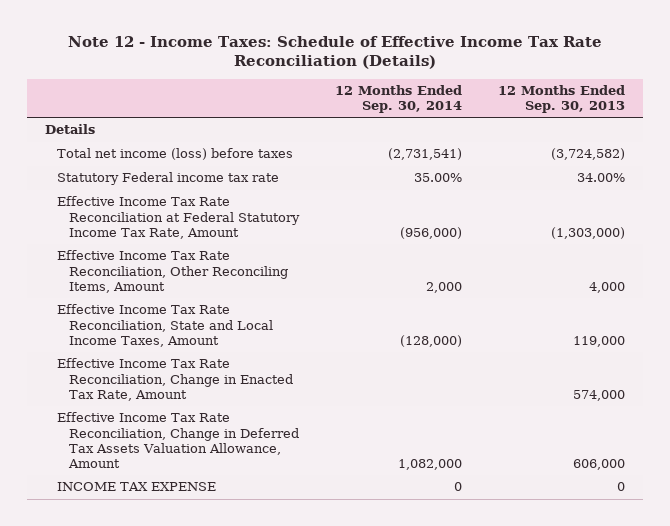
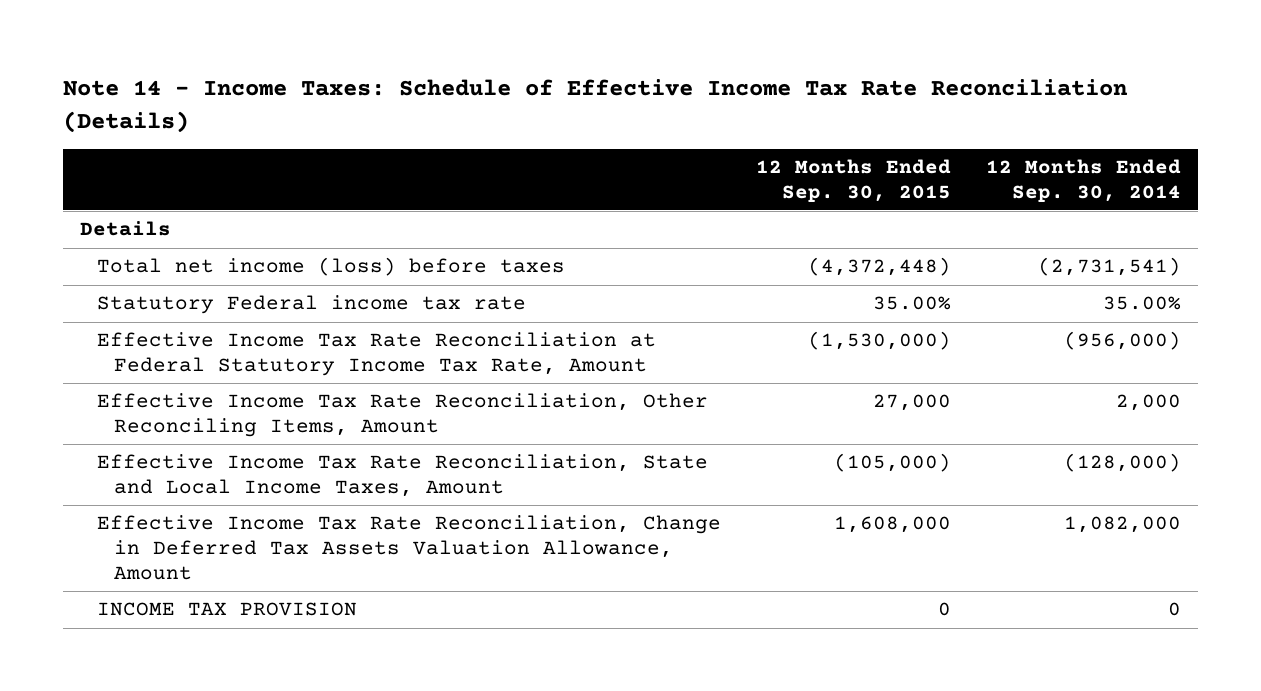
[68,35,603,70] Note 12 - Income Taxes: Schedule of Effective Income Tax Rate Reconciliation (Details) -> [62,79,1128,133] Note 14 - Income Taxes: Schedule of Effective Income Tax Rate Reconciliation (Details)
[498,84,626,114] 12 Months Ended Sep. 30, 2013 -> none
none -> [755,158,951,202] 12 Months Ended Sep. 30, 2015
[57,358,294,401] Effective Income Tax Rate Reconciliation, Change in Enacted Tax Rate, Amount -> none
[57,482,217,492] INCOME TAX EXPENSE -> [97,602,358,617] INCOME TAX PROVISION

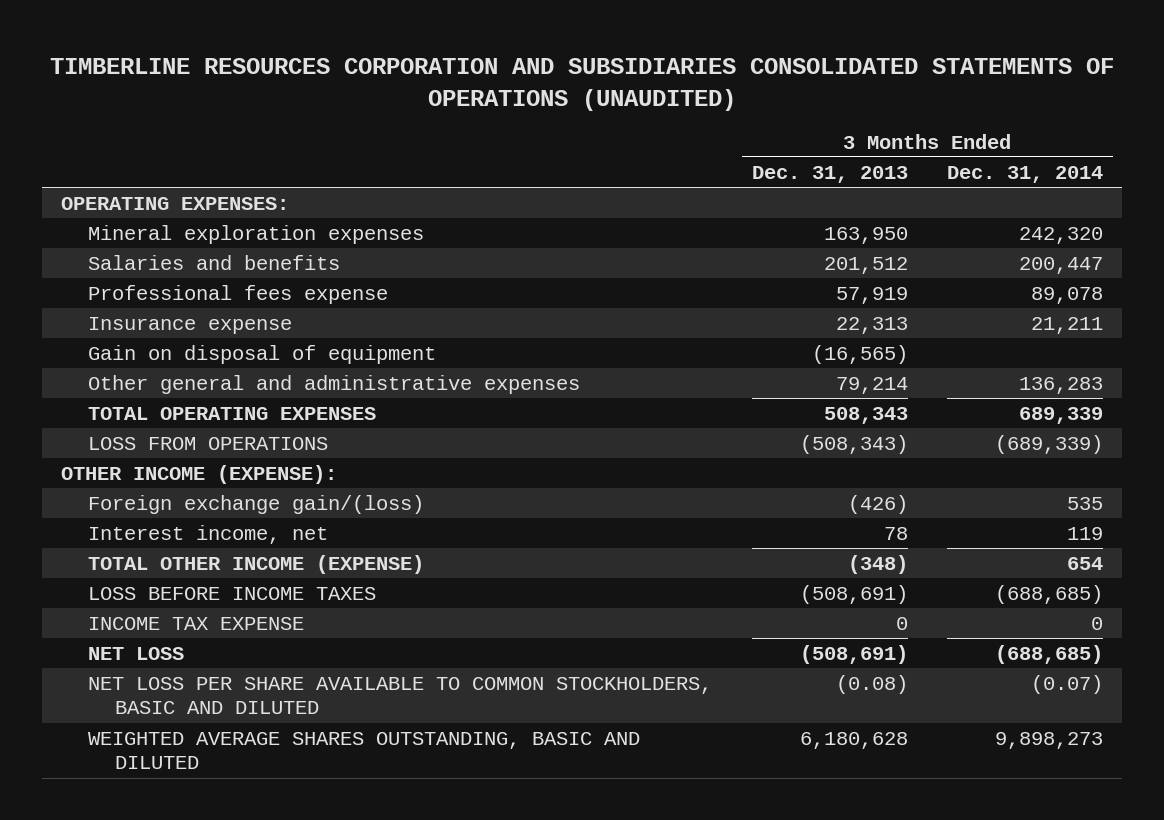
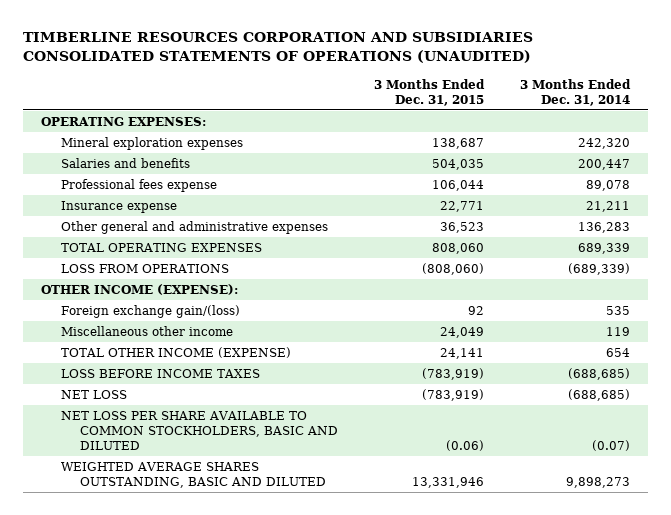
[751,165,908,183] Dec. 31, 2013 -> none
none -> [374,78,486,106] 3 Months Ended Dec. 31, 2015
[88,345,437,365] Gain on disposal of equipment -> none
[88,525,329,545] Interest income, net -> [60,326,233,337] Miscellaneous other income
[88,617,305,631] INCOME TAX EXPENSE -> none

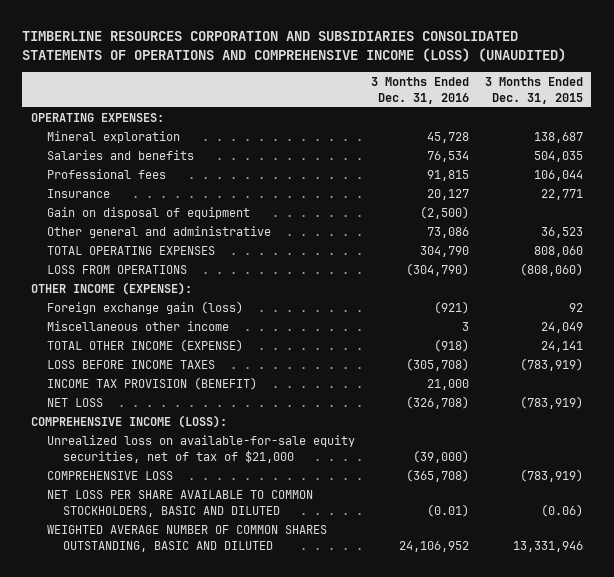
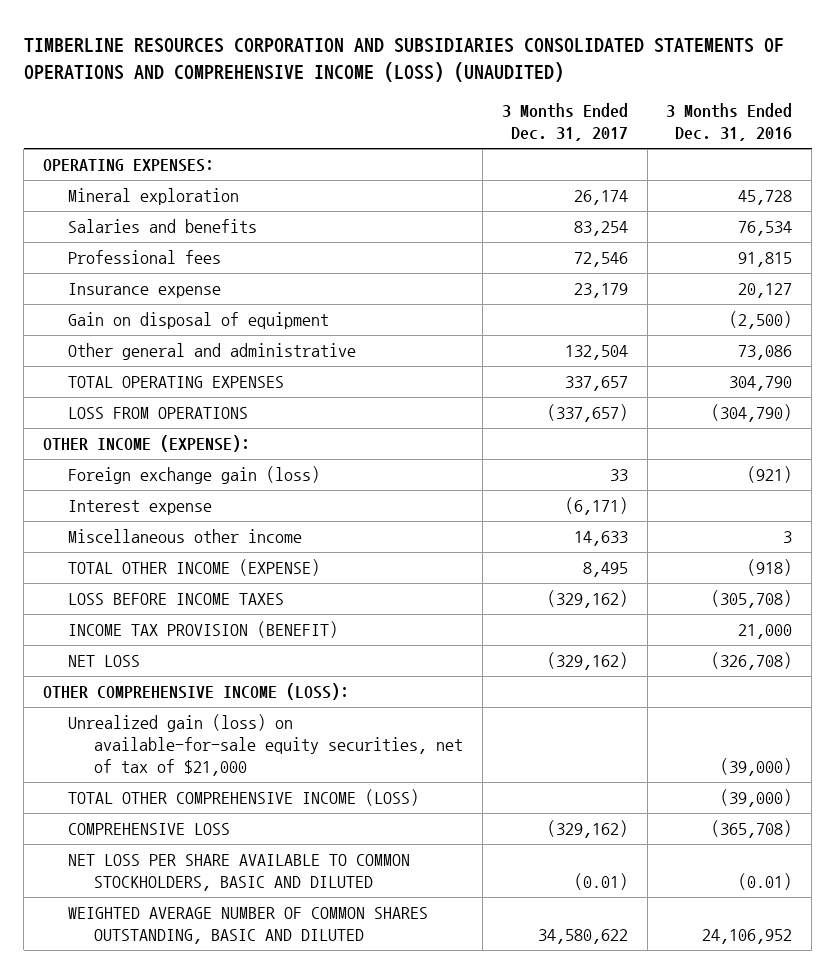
[485,77,584,104] 3 Months Ended Dec. 31, 2015 -> none
none -> [501,103,628,142] 3 Months Ended Dec. 31, 2017
[46,188,110,198] Insurance -> [68,283,222,299] Insurance expense
none -> [68,500,213,516] Interest expense
[30,414,227,428] COMPREHENSIVE INCOME (LOSS): -> [42,683,349,701] OTHER COMPREHENSIVE INCOME (LOSS):
[46,434,355,463] Unrealized loss on available-for-sale equity securities, net of tax of $21,000 -> [68,714,463,777] Unrealized gain (loss) on available-for-sale equity securities, net of tax of $21,000
none -> [68,789,420,807] TOTAL OTHER COMPREHENSIVE INCOME (LOSS)

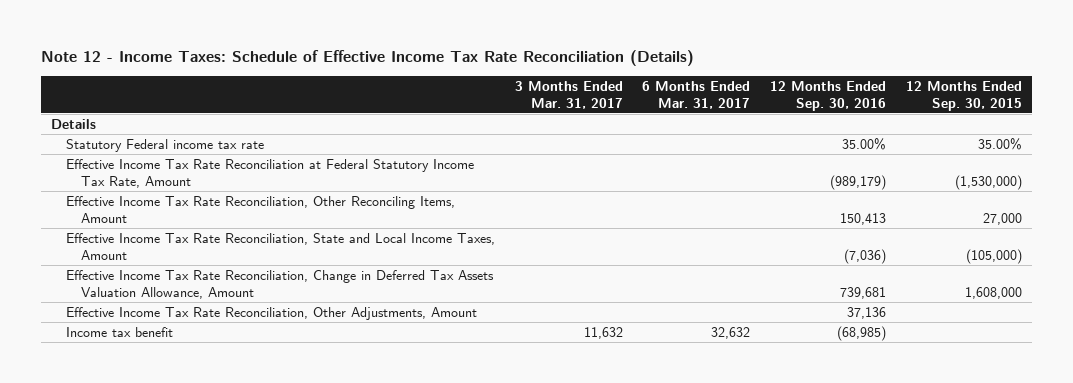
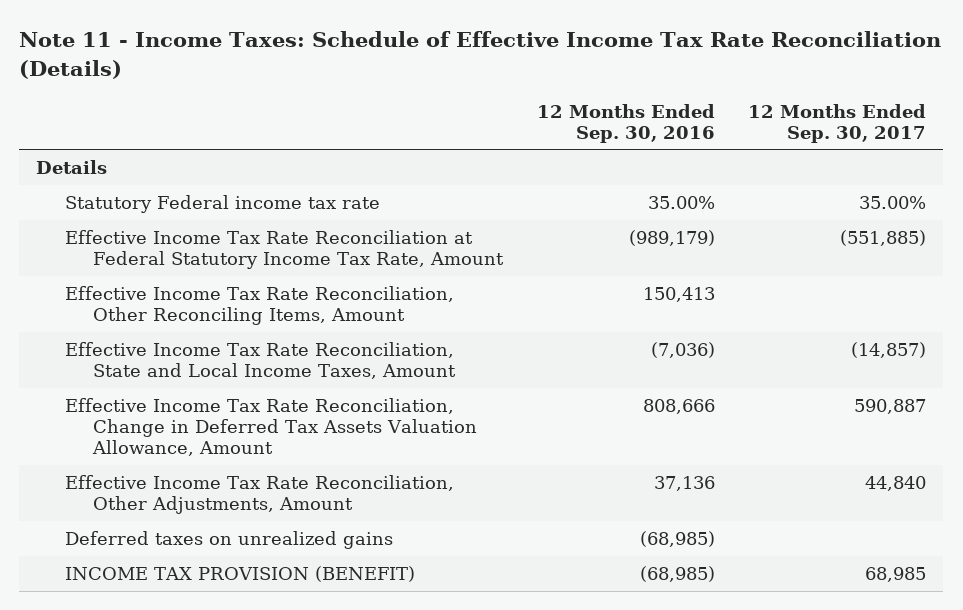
[41,50,695,67] Note 12 - Income Taxes: Schedule of Effective Income Tax Rate Reconciliation (Details) -> [19,31,942,79] Note 11 - Income Taxes: Schedule of Effective Income Tax Rate Reconciliation (Details)
[514,80,623,109] 3 Months Ended Mar. 31, 2017 -> none
[642,80,751,109] 6 Months Ended Mar. 31, 2017 -> none
[906,80,1023,111] 12 Months Ended Sep. 30, 2015 -> none
none -> [748,103,927,143] 12 Months Ended Sep. 30, 2017
[840,286,887,299] 739,681 -> [642,398,715,414] 808,666
none -> [64,530,393,549] Deferred taxes on unrealized gains
[65,326,173,337] Income tax benefit -> [64,565,415,582] INCOME TAX PROVISION (BENEFIT)

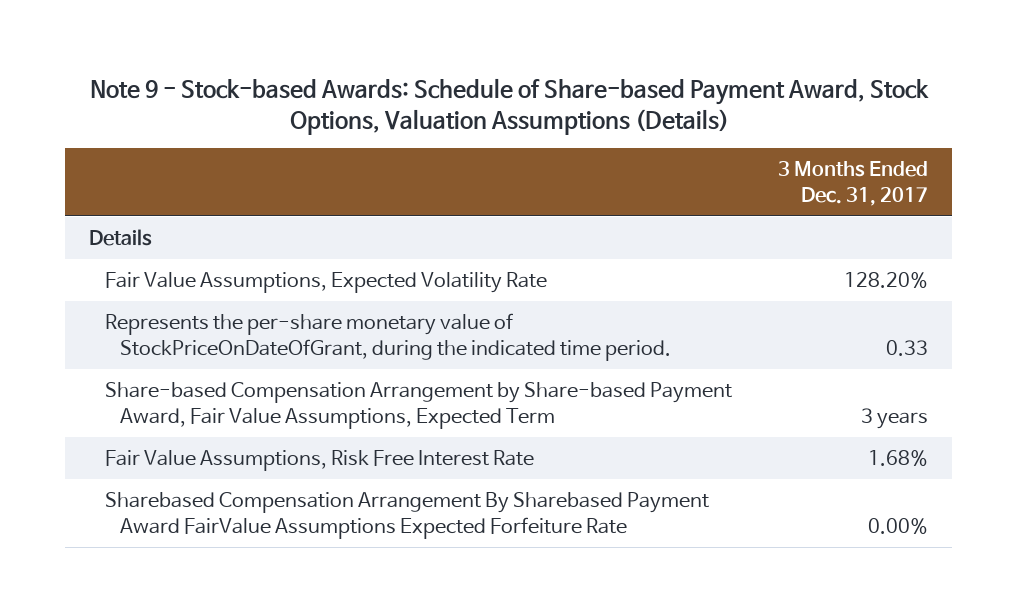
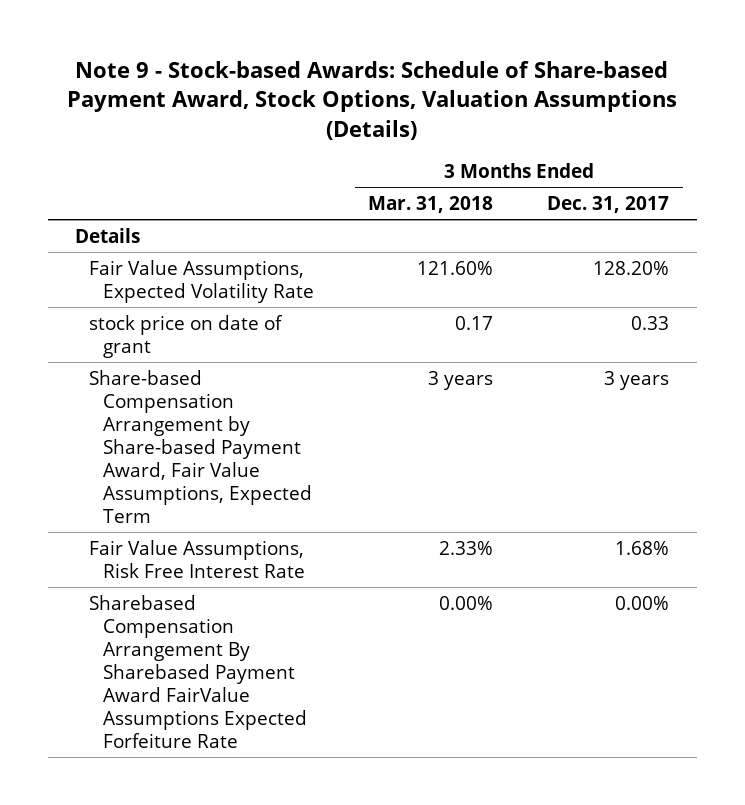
none -> [368,195,494,213] Mar. 31, 2018
[104,313,672,362] Represents the per-share monetary value of StockPriceOnDateOfGrant, during the indicated time period. -> [89,314,284,358] stock price on date of grant

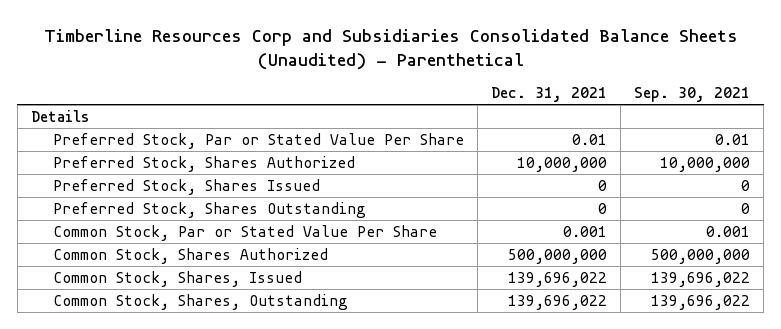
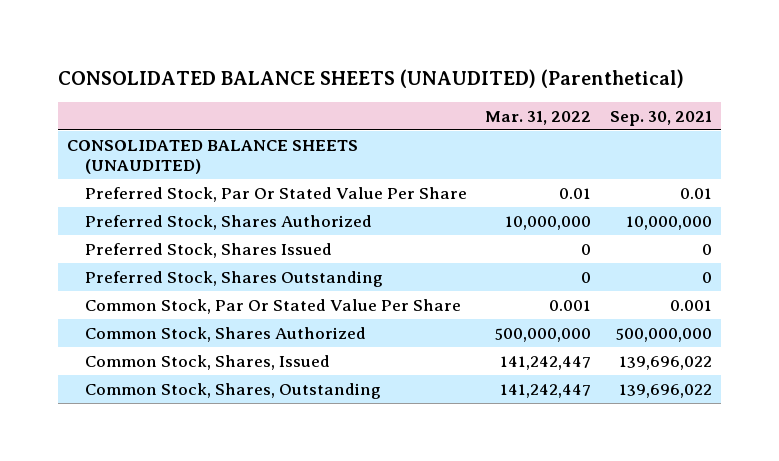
[43,28,738,70] Timberline Resources Corp and Subsidiaries Consolidated Balance Sheets (Unaudited) - Parenthetical -> [58,68,685,88] CONSOLIDATED BALANCE SHEETS (UNAUDITED) (Parenthetical)
[491,87,608,103] Dec. 31, 2021 -> none
none -> [485,110,592,125] Mar. 31, 2022
[30,109,89,122] Details -> none
none -> [67,139,359,174] CONSOLIDATED BALANCE SHEETS (UNAUDITED)
[53,132,465,149] Preferred Stock, Par or Stated Value Per Share -> [85,186,468,202] Preferred Stock, Par Or Stated Value Per Share
[53,224,438,241] Common Stock, Par or Stated Value Per Share -> [85,298,462,314] Common Stock, Par Or Stated Value Per Share

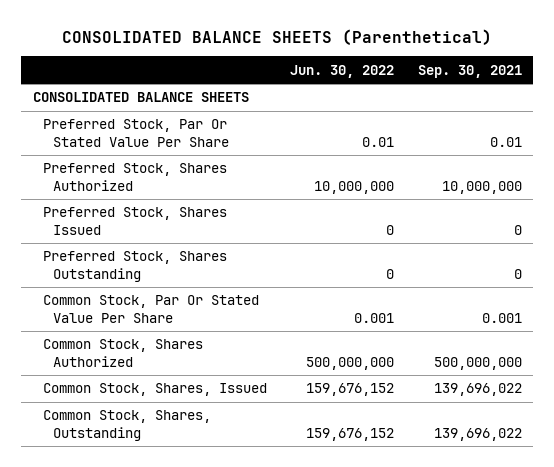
[58,68,685,88] CONSOLIDATED BALANCE SHEETS (UNAUDITED) (Parenthetical) -> [62,28,493,45] CONSOLIDATED BALANCE SHEETS (Parenthetical)
[485,110,592,125] Mar. 31, 2022 -> none
none -> [290,64,395,78] Jun. 30, 2022
[67,139,359,174] CONSOLIDATED BALANCE SHEETS (UNAUDITED) -> [32,92,249,103] CONSOLIDATED BALANCE SHEETS

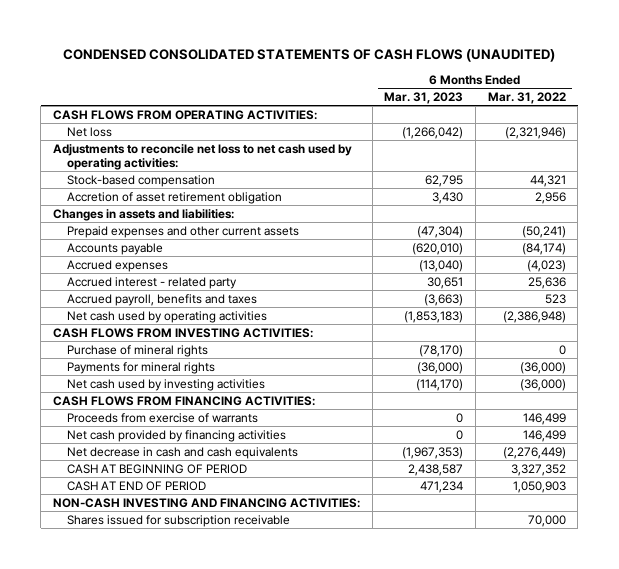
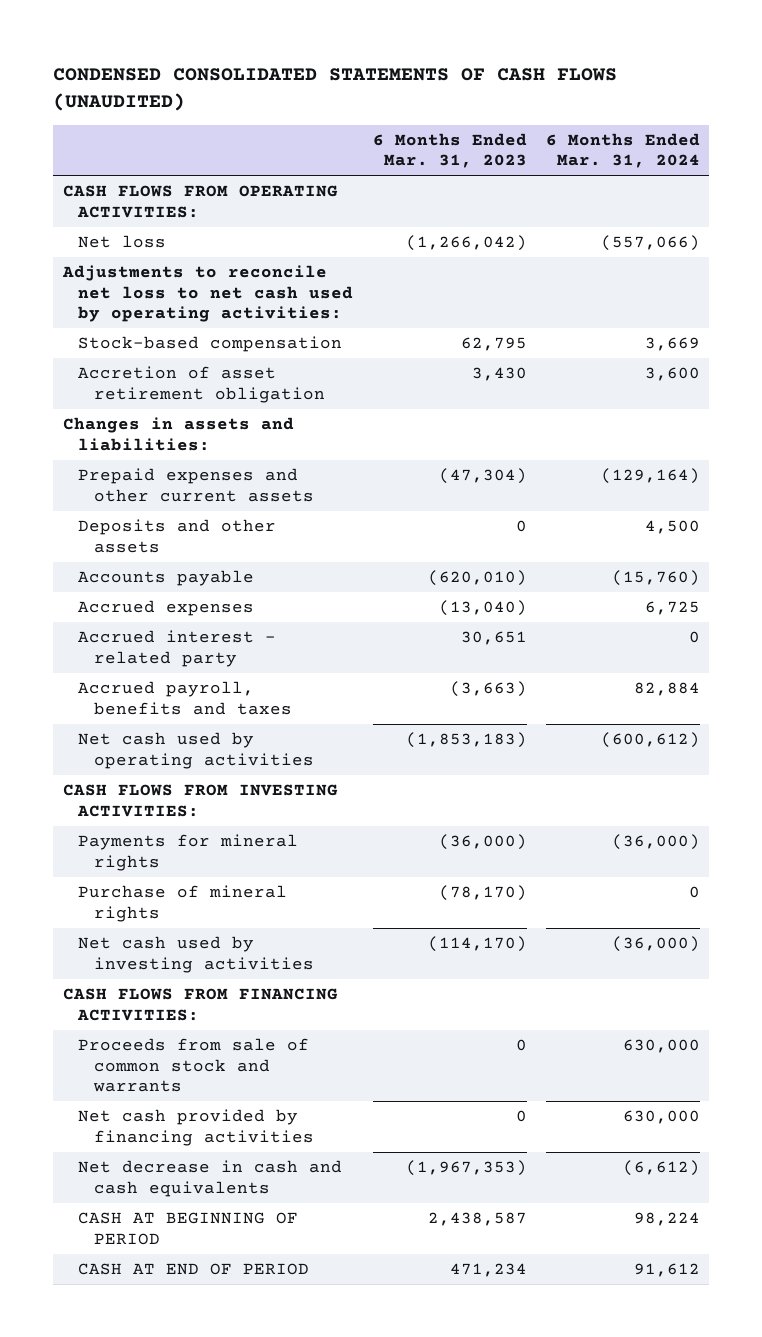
[487,91,566,104] Mar. 31, 2022 -> none
none -> [545,132,700,169] 6 Months Ended Mar. 31, 2024
none -> [78,519,277,553] Deposits and other assets
[67,344,209,357] Purchase of mineral rights -> [78,885,288,922] Purchase of mineral rights
[67,412,259,423] Proceeds from exercise of warrants -> none
none -> [78,1038,310,1093] Proceeds from sale of common stock and warrants
[52,497,360,508] NON-CASH INVESTING AND FINANCING ACTIVITIES: -> none
[67,514,291,527] Shares issued for subscription receivable -> none

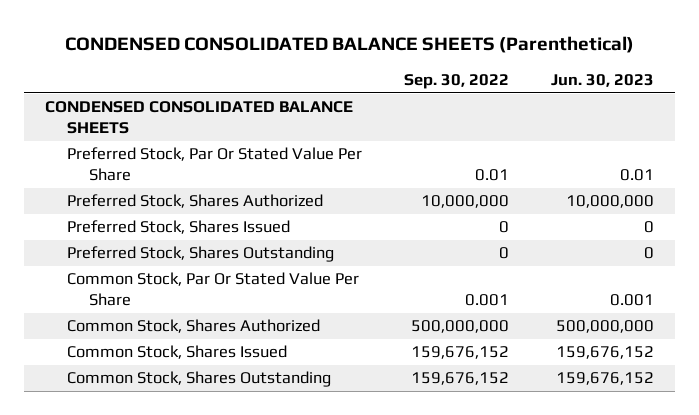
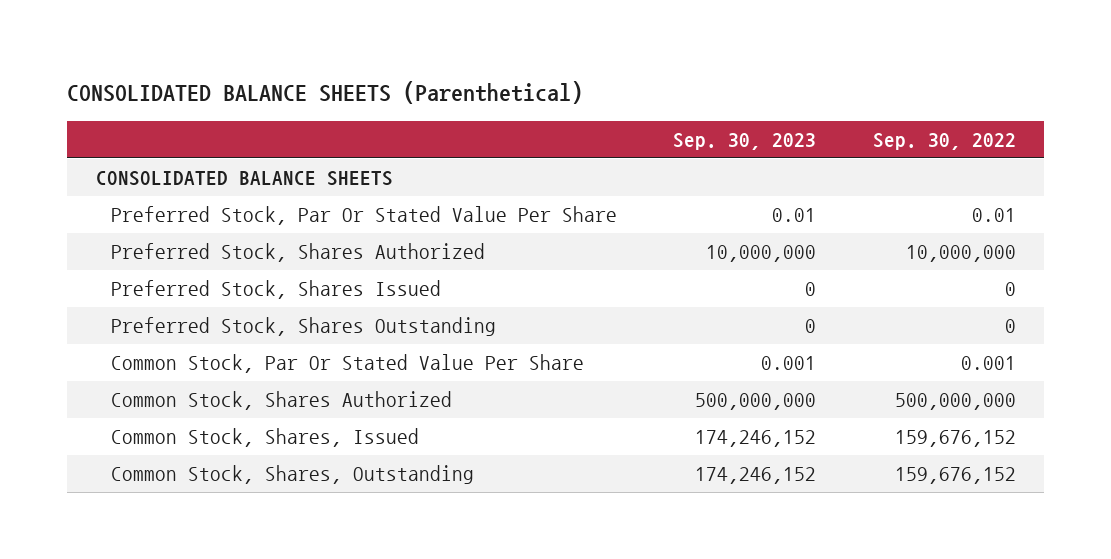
[64,35,634,53] CONDENSED CONSOLIDATED BALANCE SHEETS (Parenthetical) -> [67,80,584,104] CONSOLIDATED BALANCE SHEETS (Parenthetical)
[550,73,654,87] Jun. 30, 2023 -> none
none -> [673,132,817,150] Sep. 30, 2023
[45,101,354,134] CONDENSED CONSOLIDATED BALANCE SHEETS -> [95,171,393,187] CONSOLIDATED BALANCE SHEETS
[67,345,288,360] Common Stock, Shares Issued -> [110,428,419,448] Common Stock, Shares, Issued
[67,371,332,388] Common Stock, Shares Outstanding -> [110,465,474,485] Common Stock, Shares, Outstanding

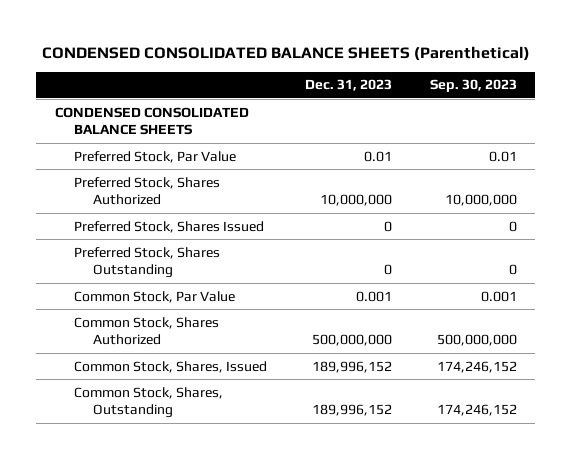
[67,80,584,104] CONSOLIDATED BALANCE SHEETS (Parenthetical) -> [41,45,530,61] CONDENSED CONSOLIDATED BALANCE SHEETS (Parenthetical)
[872,132,1016,150] Sep. 30, 2022 -> none
none -> [304,79,392,92] Dec. 31, 2023
[95,171,393,187] CONSOLIDATED BALANCE SHEETS -> [55,106,250,136] CONDENSED CONSOLIDATED BALANCE SHEETS
[110,206,617,226] Preferred Stock, Par Or Stated Value Per Share -> [73,150,236,163] Preferred Stock, Par Value
[110,354,584,374] Common Stock, Par Or Stated Value Per Share -> [73,290,235,303] Common Stock, Par Value

